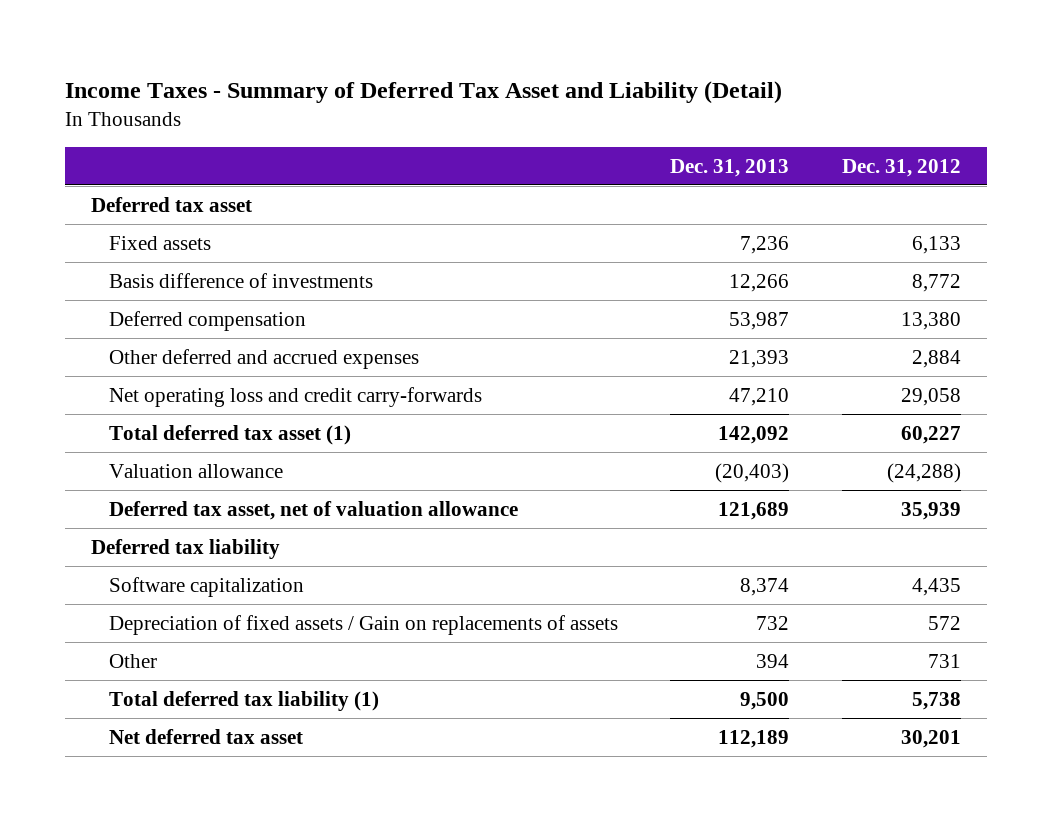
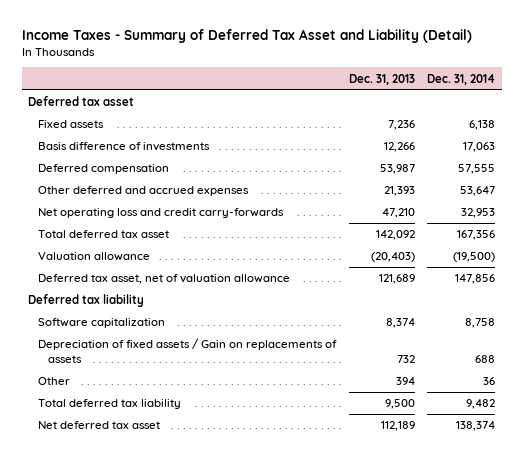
[841,158,961,177] Dec. 31, 2012 -> none
none -> [427,73,496,85] Dec. 31, 2014
[109,424,352,445] Total deferred tax asset (1) -> [37,230,169,239] Total deferred tax asset
[109,690,380,711] Total deferred tax liability (1) -> [37,399,181,410] Total deferred tax liability

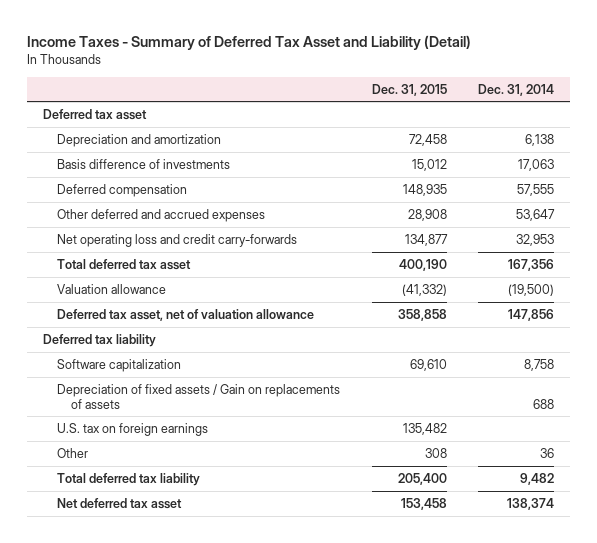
[348,73,415,85] Dec. 31, 2013 -> none
none -> [371,83,447,96] Dec. 31, 2015
[37,120,104,129] Fixed assets -> [57,133,222,147] Depreciation and amortization
none -> [57,422,209,436] U.S. tax on foreign earnings

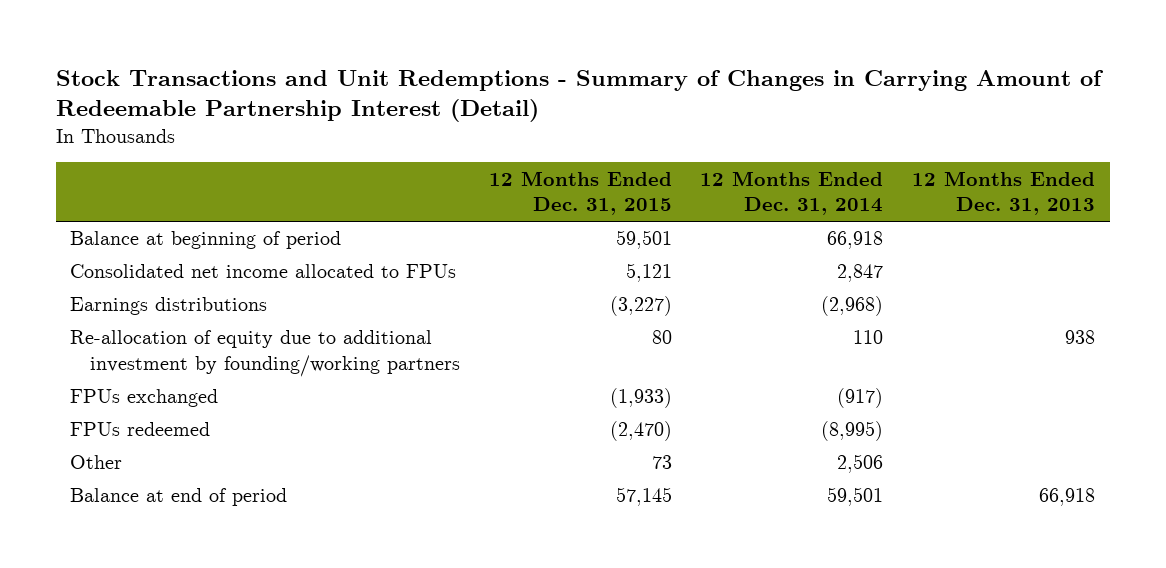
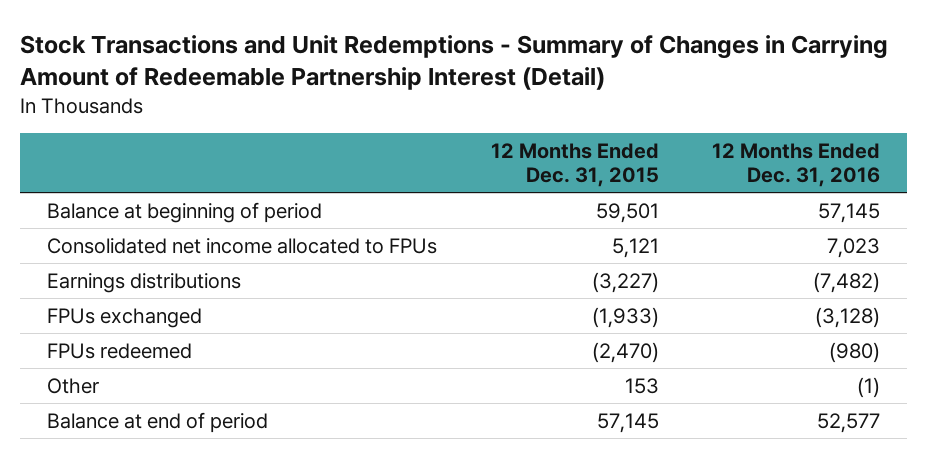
[700,170,884,216] 12 Months Ended Dec. 31, 2014 -> none
[912,170,1096,216] 12 Months Ended Dec. 31, 2013 -> none
none -> [711,142,880,188] 12 Months Ended Dec. 31, 2016
[70,330,460,377] Re-allocation of equity due to additional investment by founding/working partners -> none
[651,455,672,470] 73 -> [624,377,659,394] 153

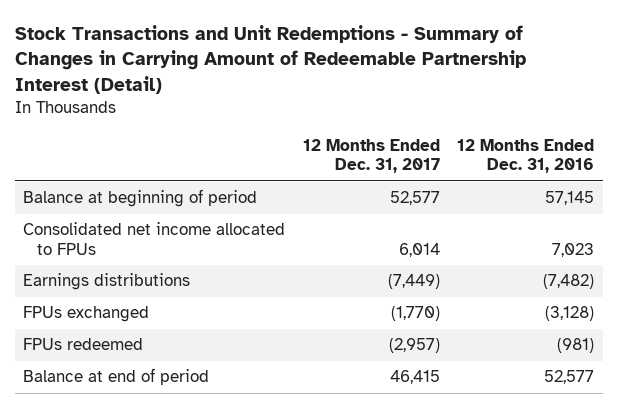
[490,142,659,188] 12 Months Ended Dec. 31, 2015 -> none
none -> [302,138,440,174] 12 Months Ended Dec. 31, 2017
[47,377,100,394] Other -> none
[828,341,880,363] (980) -> [557,338,595,354] (981)

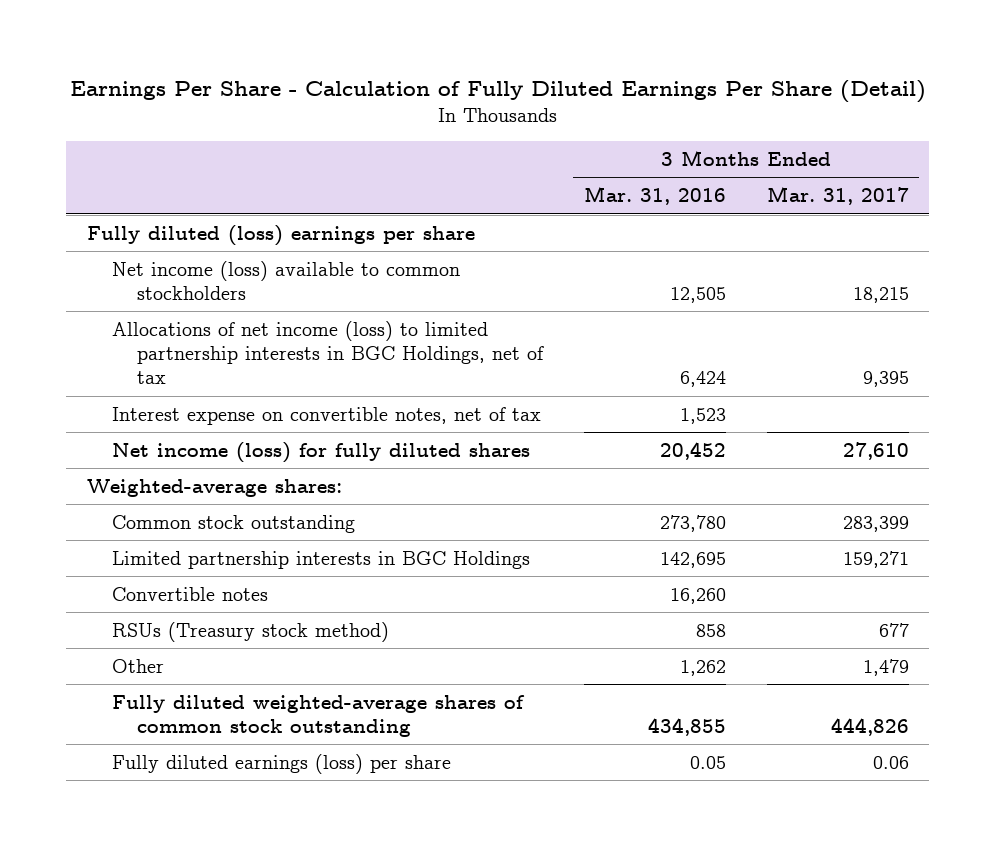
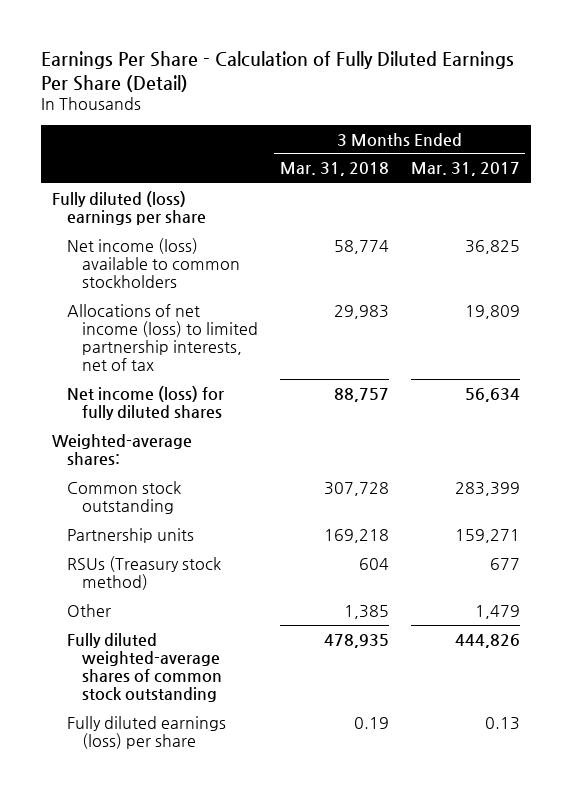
[583,186,726,206] Mar. 31, 2016 -> none
none -> [279,162,389,177] Mar. 31, 2018
[111,406,541,425] Interest expense on convertible notes, net of tax -> none
[852,286,909,303] 18,215 -> [464,239,520,254] 36,825
[111,320,544,385] Allocations of net income (loss) to limited partnership interests in BGC Holdings, net of tax -> [66,303,258,372] Allocations of net income (loss) to limited partnership interests, net of tax
[862,371,909,388] 9,395 -> [464,304,520,319] 19,809
[842,441,909,460] 27,610 -> [464,387,520,402] 56,634
[111,586,268,601] Convertible notes -> none
[111,550,530,569] Limited partnership interests in BGC Holdings -> [66,527,194,543] Partnership units
[872,755,909,769] 0.06 -> [484,716,520,730] 0.13

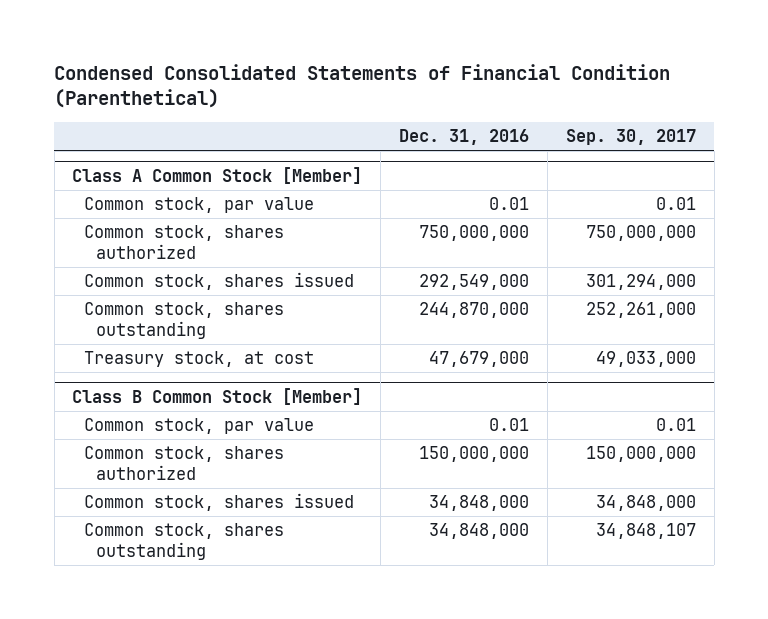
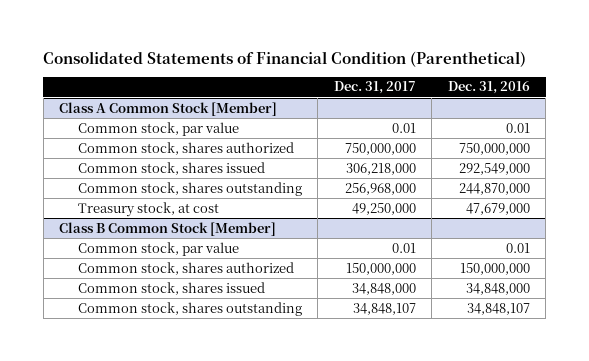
[54,63,671,109] Condensed Consolidated Statements of Financial Condition (Parenthetical) -> [43,50,527,67] Consolidated Statements of Financial Condition (Parenthetical)
[565,129,696,146] Sep. 30, 2017 -> none
none -> [333,81,416,95] Dec. 31, 2017
[429,523,530,540] 34,848,000 -> [466,302,530,315] 34,848,107

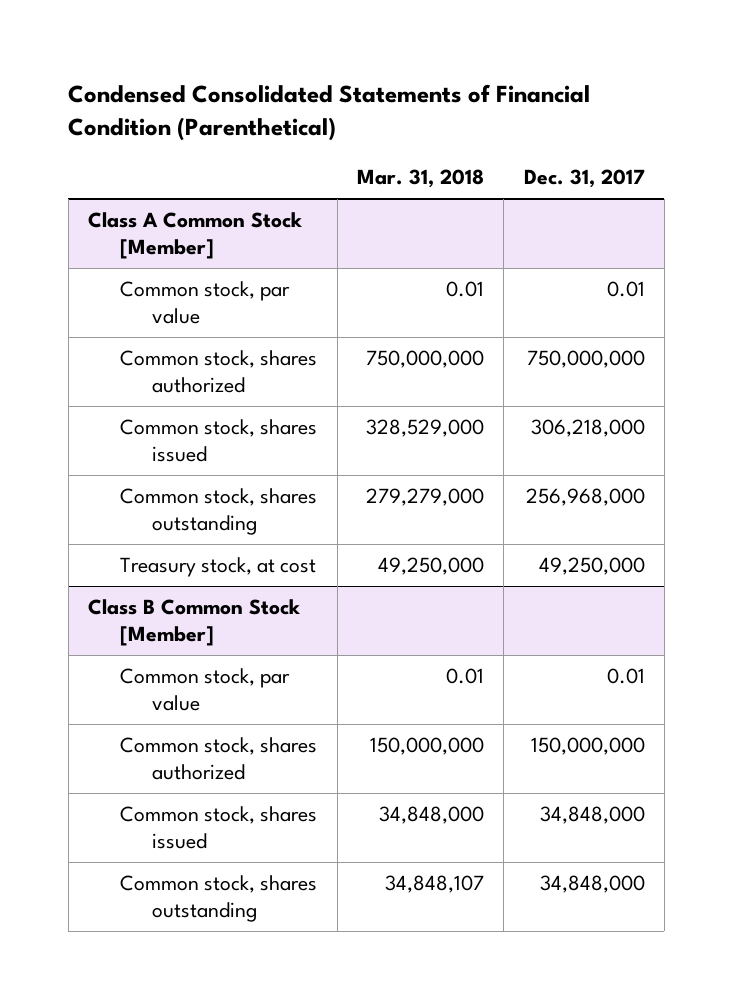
[43,50,527,67] Consolidated Statements of Financial Condition (Parenthetical) -> [68,83,591,141] Condensed Consolidated Statements of Financial Condition (Parenthetical)
[447,81,530,95] Dec. 31, 2016 -> none
none -> [356,169,484,189] Mar. 31, 2018
[352,302,416,315] 34,848,107 -> [539,875,645,894] 34,848,000

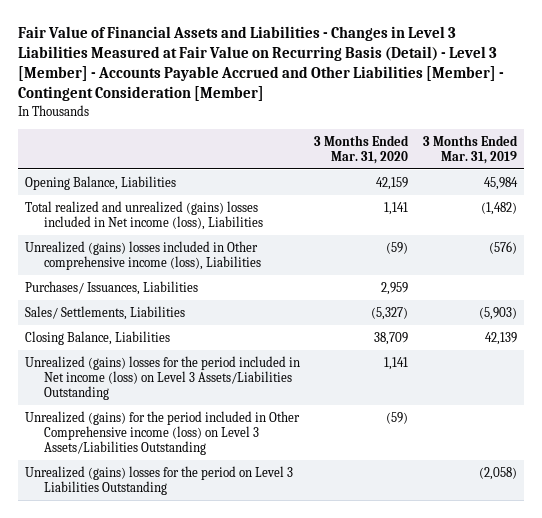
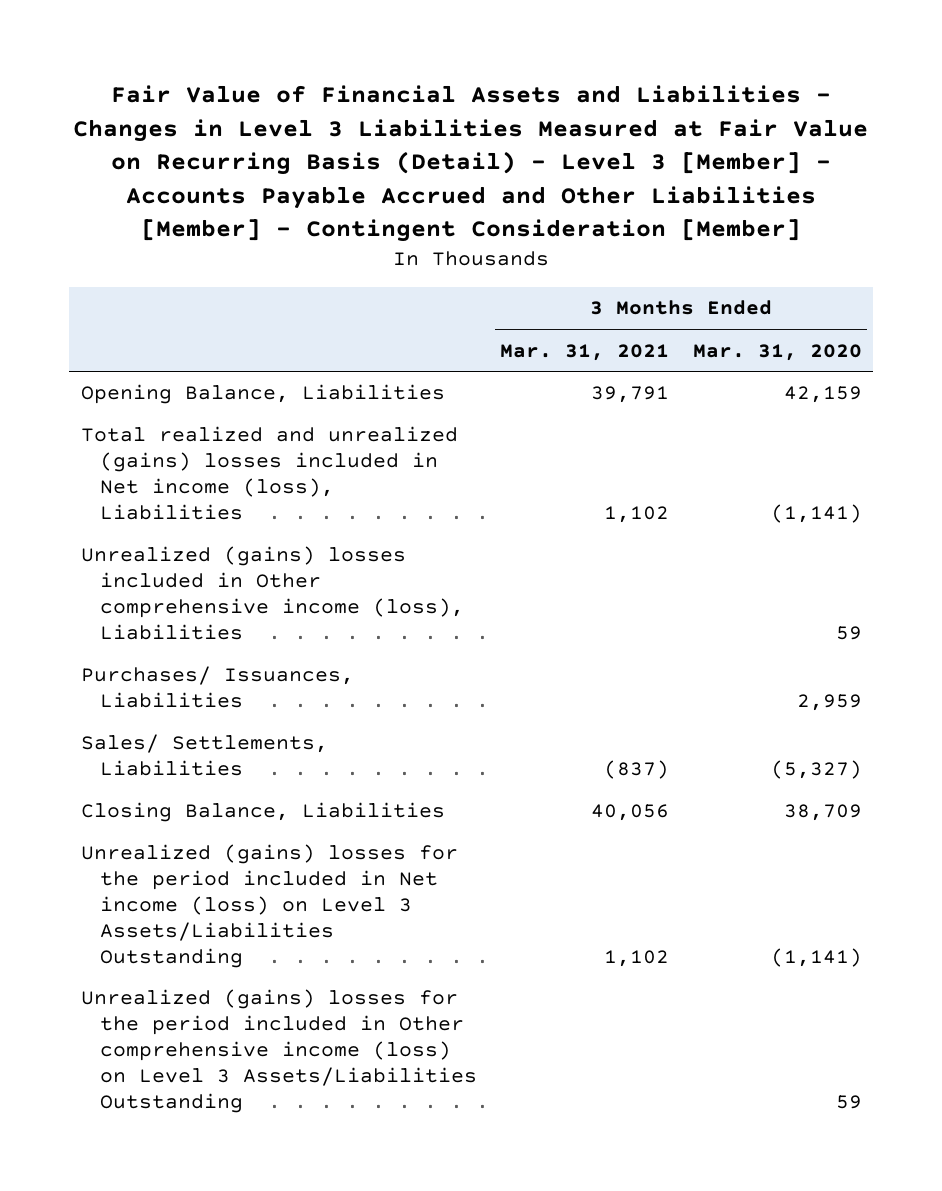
[422,134,518,164] 3 Months Ended Mar. 31, 2019 -> none
none -> [500,343,670,361] Mar. 31, 2021
[384,201,409,215] 1,141 -> [770,503,862,523] (1,141)
[386,241,409,254] (59) -> [835,625,862,640] 59
[24,465,293,495] Unrealized (gains) losses for the period on Level 3 Liabilities Outstanding -> none
[384,356,409,370] 1,141 -> [770,947,862,967] (1,141)
[24,410,300,455] Unrealized (gains) for the period included in Other Comprehensive income (loss) on Level 3 Assets/Liabilities Outstanding -> [80,989,478,1113] Unrealized (gains) losses for the period included in Other comprehensive income (loss) on Level 3 Assets/Liabilities Outstanding
[386,411,409,424] (59) -> [835,1094,862,1109] 59

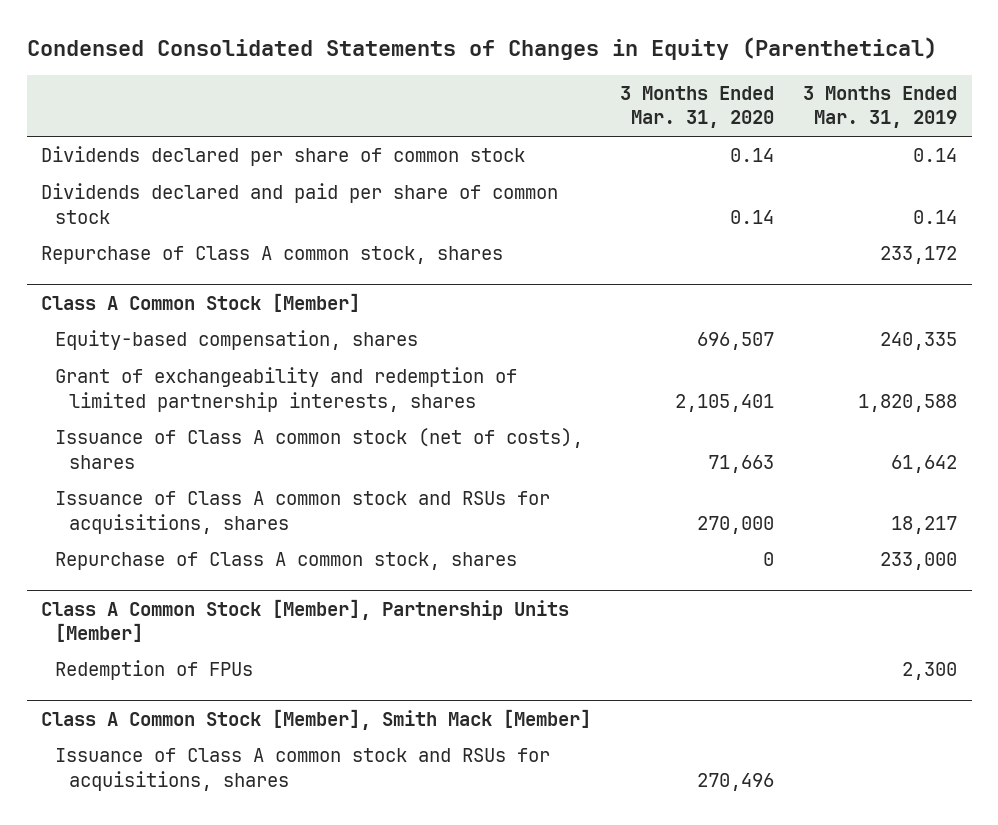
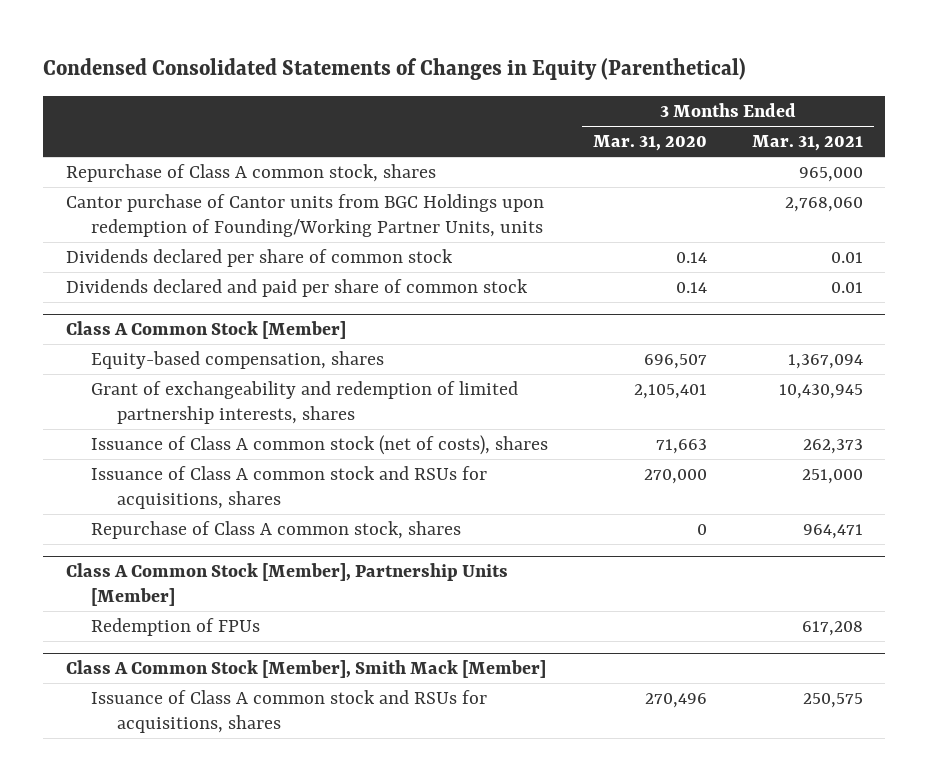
[803,86,958,129] 3 Months Ended Mar. 31, 2019 -> none
none -> [751,134,863,151] Mar. 31, 2021
[41,246,504,265] Repurchase of Class A common stock, shares -> [65,163,436,182] Repurchase of Class A common stock, shares
none -> [65,193,544,237] Cantor purchase of Cantor units from BGC Holdings upon redemption of Founding/Working Partner Units, units

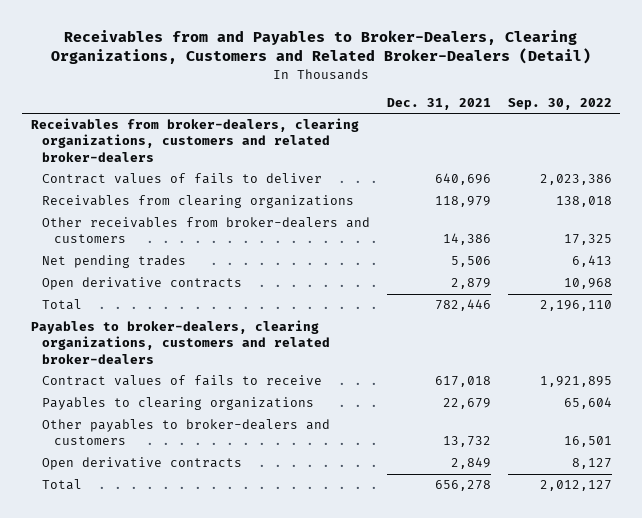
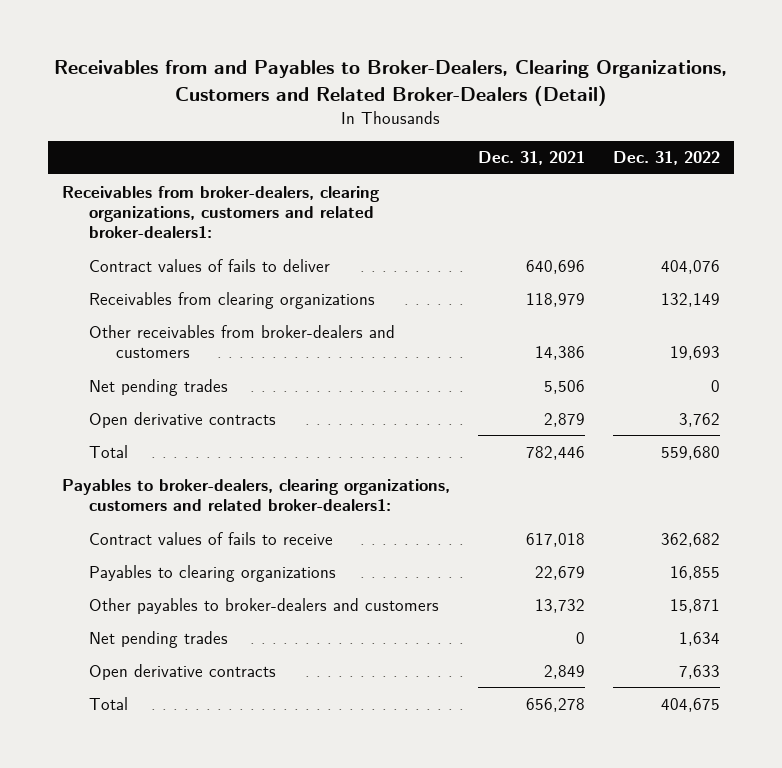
[507,97,612,110] Sep. 30, 2022 -> none
none -> [613,151,721,166] Dec. 31, 2022
[30,118,359,162] Receivables from broker-dealers, clearing organizations, customers and related broker-dealers -> [62,185,381,239] Receivables from broker-dealers, clearing organizations, customers and related broker-dealers1:
[30,320,331,364] Payables to broker-dealers, clearing organizations, customers and related broker-dealers -> [62,478,451,511] Payables to broker-dealers, clearing organizations, customers and related broker-dealers1:
none -> [89,630,229,648] Net pending trades

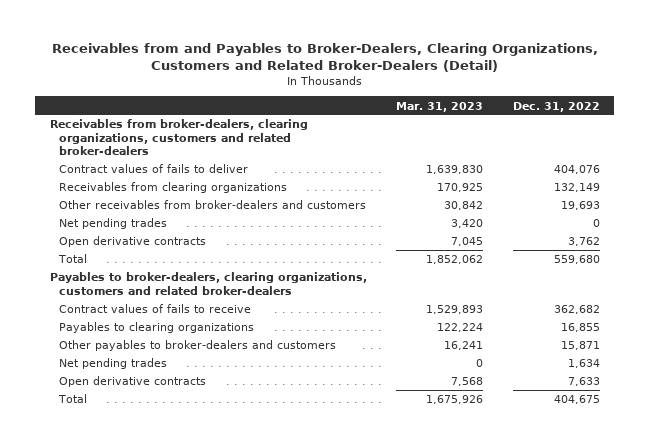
[478,151,586,166] Dec. 31, 2021 -> none
none -> [396,101,484,112] Mar. 31, 2023
[62,185,381,239] Receivables from broker-dealers, clearing organizations, customers and related broker-dealers1: -> [49,119,308,156] Receivables from broker-dealers, clearing organizations, customers and related broker-dealers
[62,478,451,511] Payables to broker-dealers, clearing organizations, customers and related broker-dealers1: -> [49,272,367,295] Payables to broker-dealers, clearing organizations, customers and related broker-dealers

